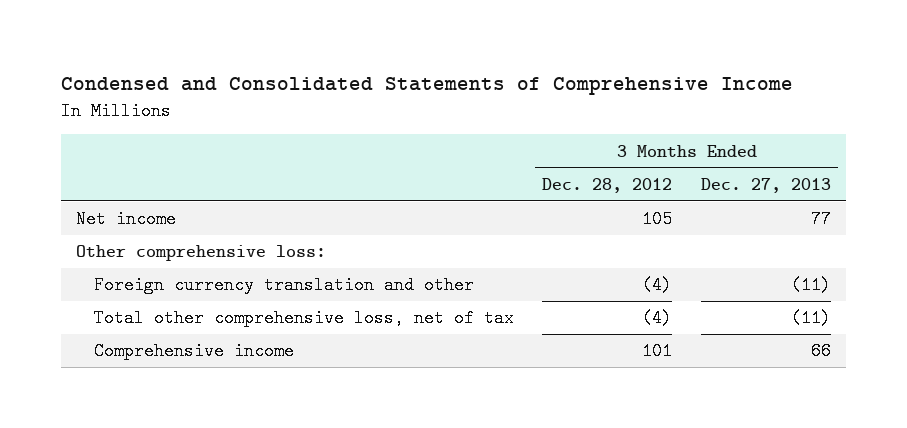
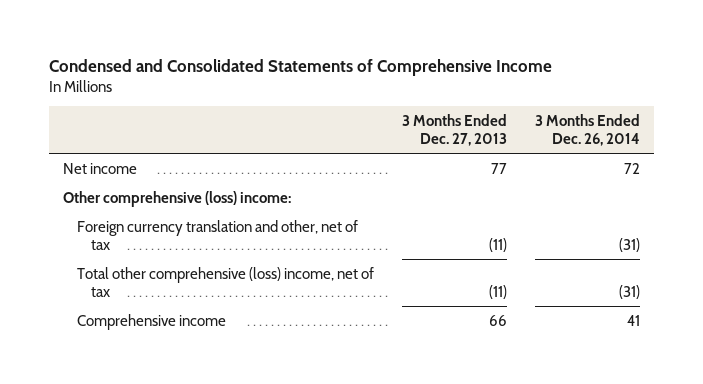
[542,177,673,193] Dec. 28, 2012 -> none
none -> [535,114,641,147] 3 Months Ended Dec. 26, 2014
[75,245,326,262] Other comprehensive loss: -> [62,190,291,207] Other comprehensive (loss) income:
[93,276,474,295] Foreign currency translation and other -> [76,219,358,250] Foreign currency translation and other, net of tax
[93,309,514,328] Total other comprehensive loss, net of tax -> [76,266,374,297] Total other comprehensive (loss) income, net of tax

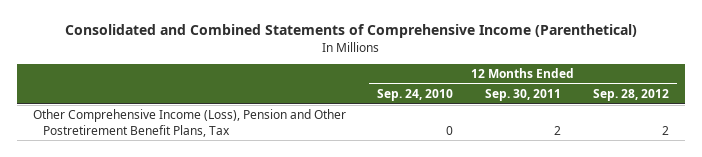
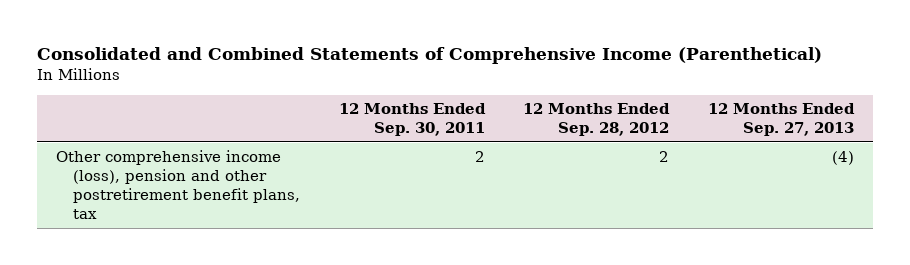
[377,89,454,102] Sep. 24, 2010 -> none
none -> [707,103,855,137] 12 Months Ended Sep. 27, 2013
[32,109,346,137] Other Comprehensive Income (Loss), Pension and Other Postretirement Benefit Plans, Tax -> [56,150,301,220] Other comprehensive income (loss), pension and other postretirement benefit plans, tax

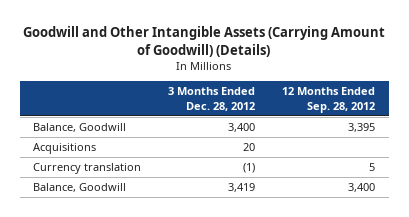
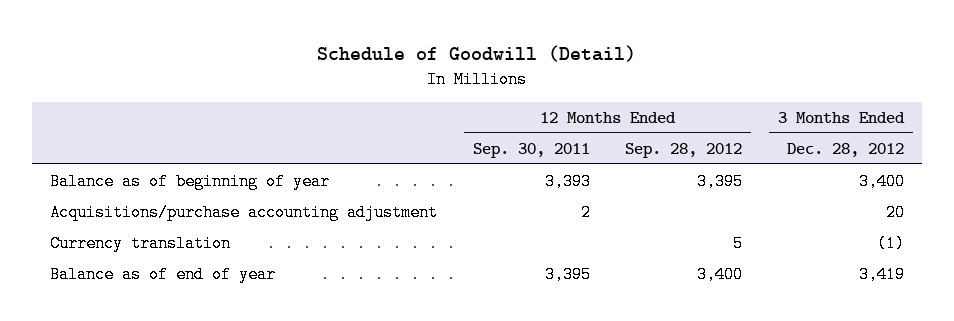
[23,26,386,57] Goodwill and Other Intangible Assets (Carrying Amount of Goodwill) (Details) -> [317,44,637,62] Schedule of Goodwill (Detail)
none -> [472,142,590,158] Sep. 30, 2011
[33,123,127,133] Balance, Goodwill -> [50,172,331,190] Balance as of beginning of year
[33,143,97,155] Acquisitions -> [50,203,439,221] Acquisitions/purchase accounting adjustment
[33,183,127,193] Balance, Goodwill -> [50,265,277,283] Balance as of end of year

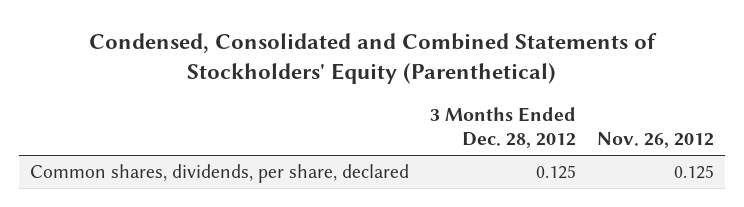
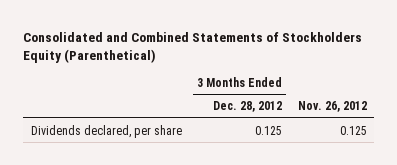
[88,33,657,85] Condensed, Consolidated and Combined Statements of Stockholders' Equity (Parenthetical) -> [23,31,363,63] Consolidated and Combined Statements of Stockholders Equity (Parenthetical)
[29,164,409,184] Common shares, dividends, per share, declared -> [30,124,182,138] Dividends declared, per share

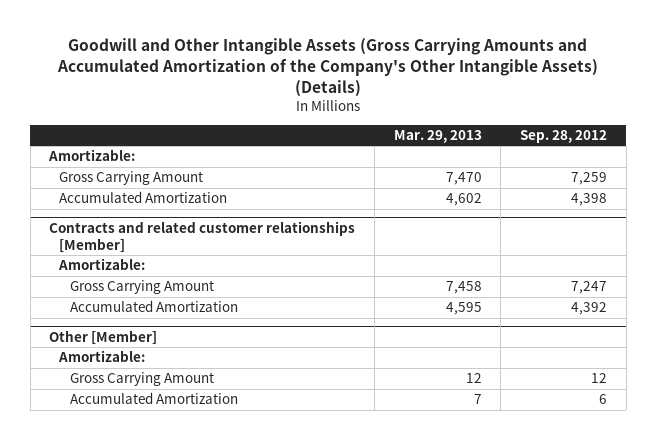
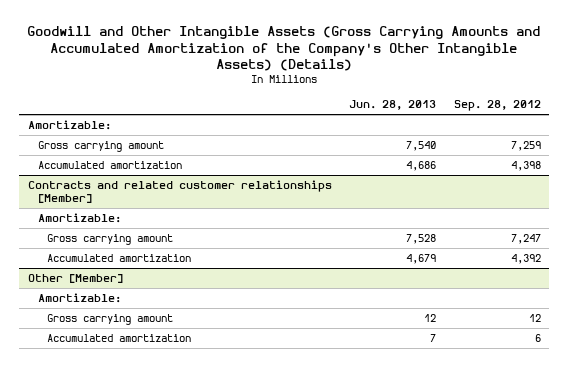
[393,129,482,143] Mar. 29, 2013 -> none
none -> [349,100,437,111] Jun. 28, 2013
[59,171,204,186] Gross Carrying Amount -> [37,141,164,153] Gross carrying amount
[59,191,228,204] Accumulated Amortization -> [37,161,182,170] Accumulated amortization
[69,280,214,295] Gross Carrying Amount -> [47,234,174,246] Gross carrying amount
[69,300,238,313] Accumulated Amortization -> [47,254,192,263] Accumulated amortization
[69,372,214,387] Gross Carrying Amount -> [47,314,174,326] Gross carrying amount
[69,392,238,405] Accumulated Amortization -> [47,334,192,343] Accumulated amortization

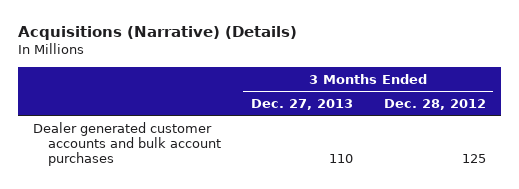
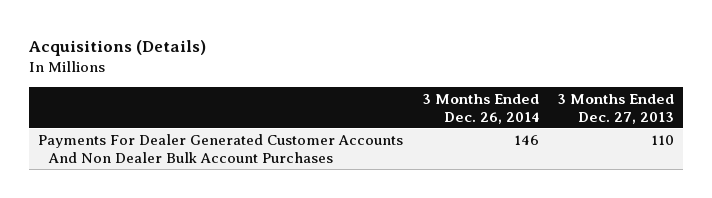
[17,26,297,41] Acquisitions (Narrative) (Details) -> [28,40,207,57] Acquisitions (Details)
[383,98,486,110] Dec. 28, 2012 -> none
none -> [421,93,539,124] 3 Months Ended Dec. 26, 2014
[33,121,221,167] Dealer generated customer accounts and bulk account purchases -> [38,134,404,164] Payments For Dealer Generated Customer Accounts And Non Dealer Bulk Account Purchases

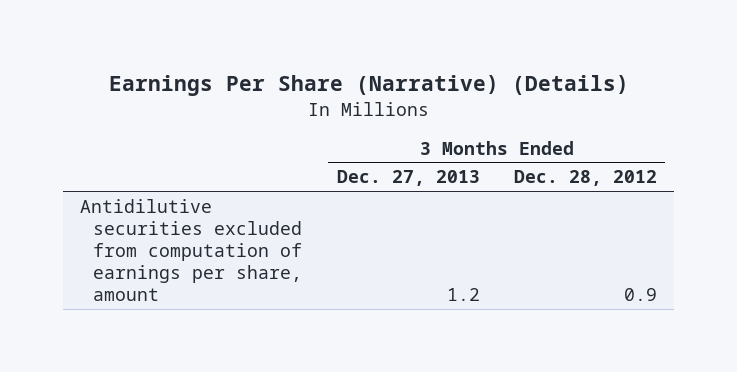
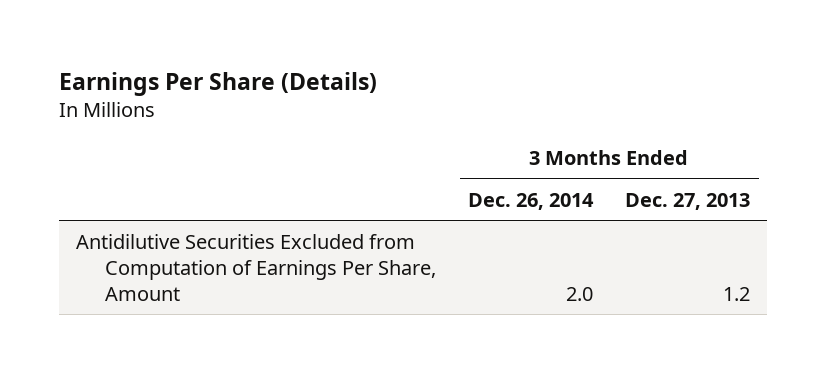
[108,75,629,97] Earnings Per Share (Narrative) (Details) -> [59,72,378,97] Earnings Per Share (Details)
[513,170,657,187] Dec. 28, 2012 -> none
none -> [468,192,595,210] Dec. 26, 2014
[80,198,303,302] Antidilutive securities excluded from computation of earnings per share, amount -> [75,233,436,301] Antidilutive Securities Excluded from Computation of Earnings Per Share, Amount

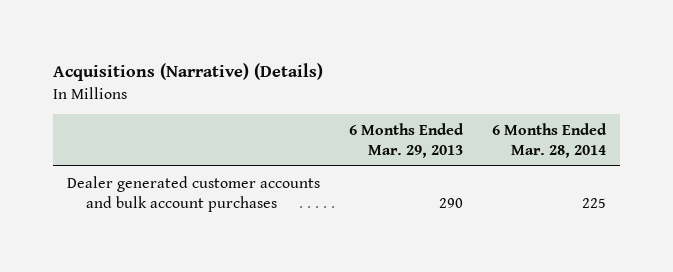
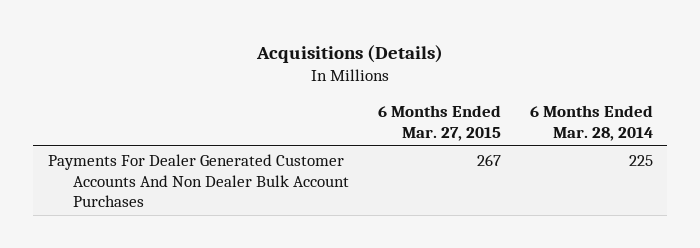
[52,63,323,82] Acquisitions (Narrative) (Details) -> [256,44,444,63] Acquisitions (Details)
[349,122,465,158] 6 Months Ended Mar. 29, 2013 -> none
none -> [377,105,501,141] 6 Months Ended Mar. 27, 2015
[67,175,321,212] Dealer generated customer accounts and bulk account purchases -> [47,154,349,208] Payments For Dealer Generated Customer Accounts And Non Dealer Bulk Account Purchases

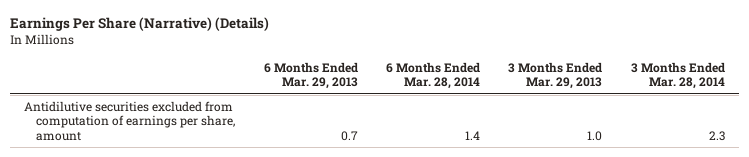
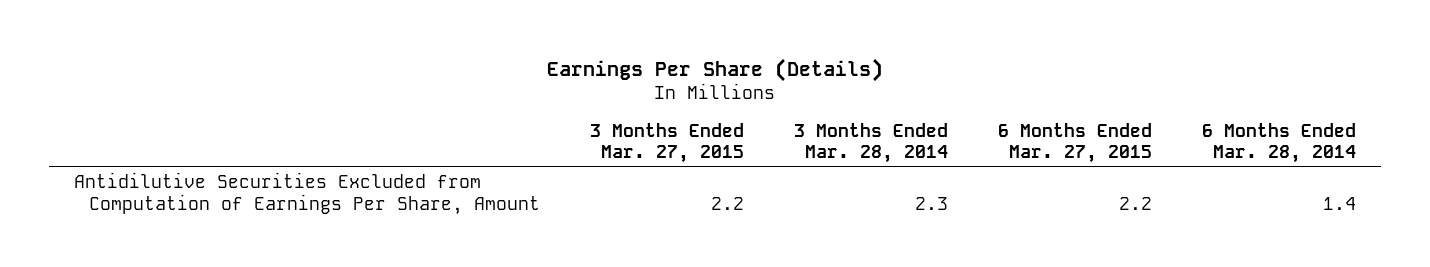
[9,17,269,32] Earnings Per Share (Narrative) (Details) -> [546,57,883,82] Earnings Per Share (Details)
[263,61,358,90] 6 Months Ended Mar. 29, 2013 -> none
[508,61,603,90] 3 Months Ended Mar. 29, 2013 -> none
none -> [590,122,745,164] 3 Months Ended Mar. 27, 2015
none -> [998,122,1153,164] 6 Months Ended Mar. 27, 2015
[23,100,236,141] Antidilutive securities excluded from computation of earnings per share, amount -> [73,172,541,215] Antidilutive Securities Excluded from Computation of Earnings Per Share, Amount

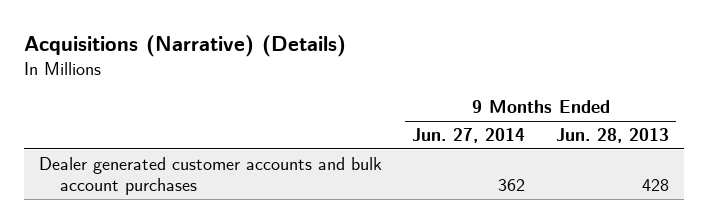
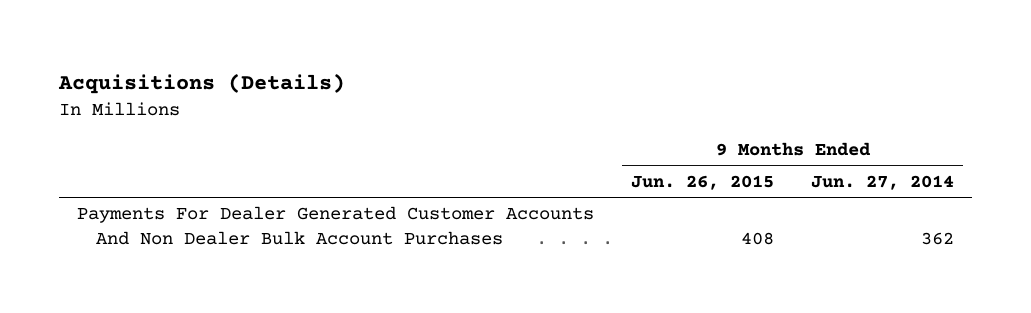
[23,35,346,58] Acquisitions (Narrative) (Details) -> [58,72,346,94] Acquisitions (Details)
[555,128,669,144] Jun. 28, 2013 -> none
none -> [631,175,775,191] Jun. 26, 2015
[38,157,382,196] Dealer generated customer accounts and bulk account purchases -> [77,206,595,246] Payments For Dealer Generated Customer Accounts And Non Dealer Bulk Account Purchases

